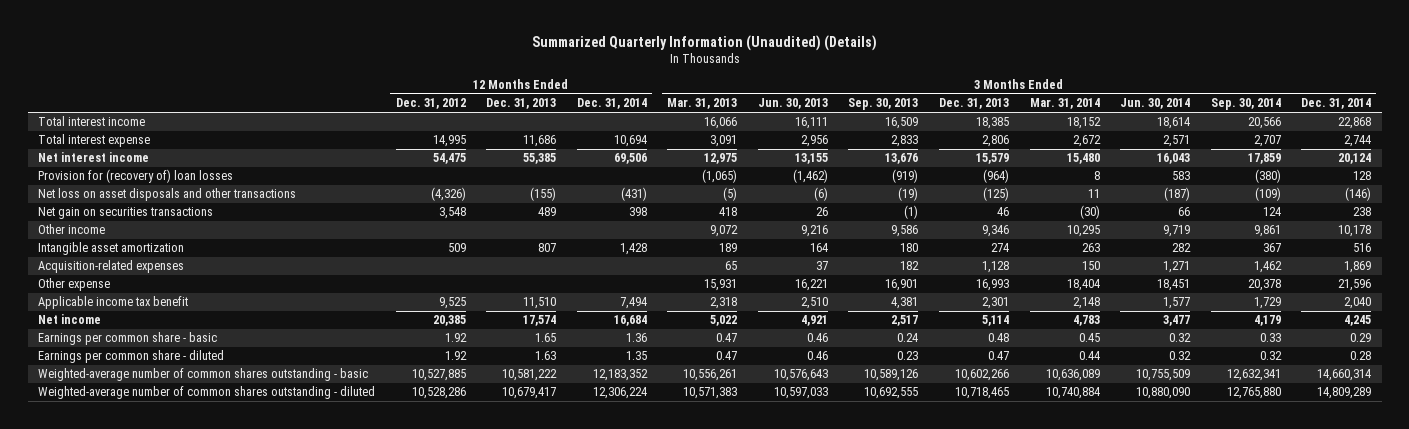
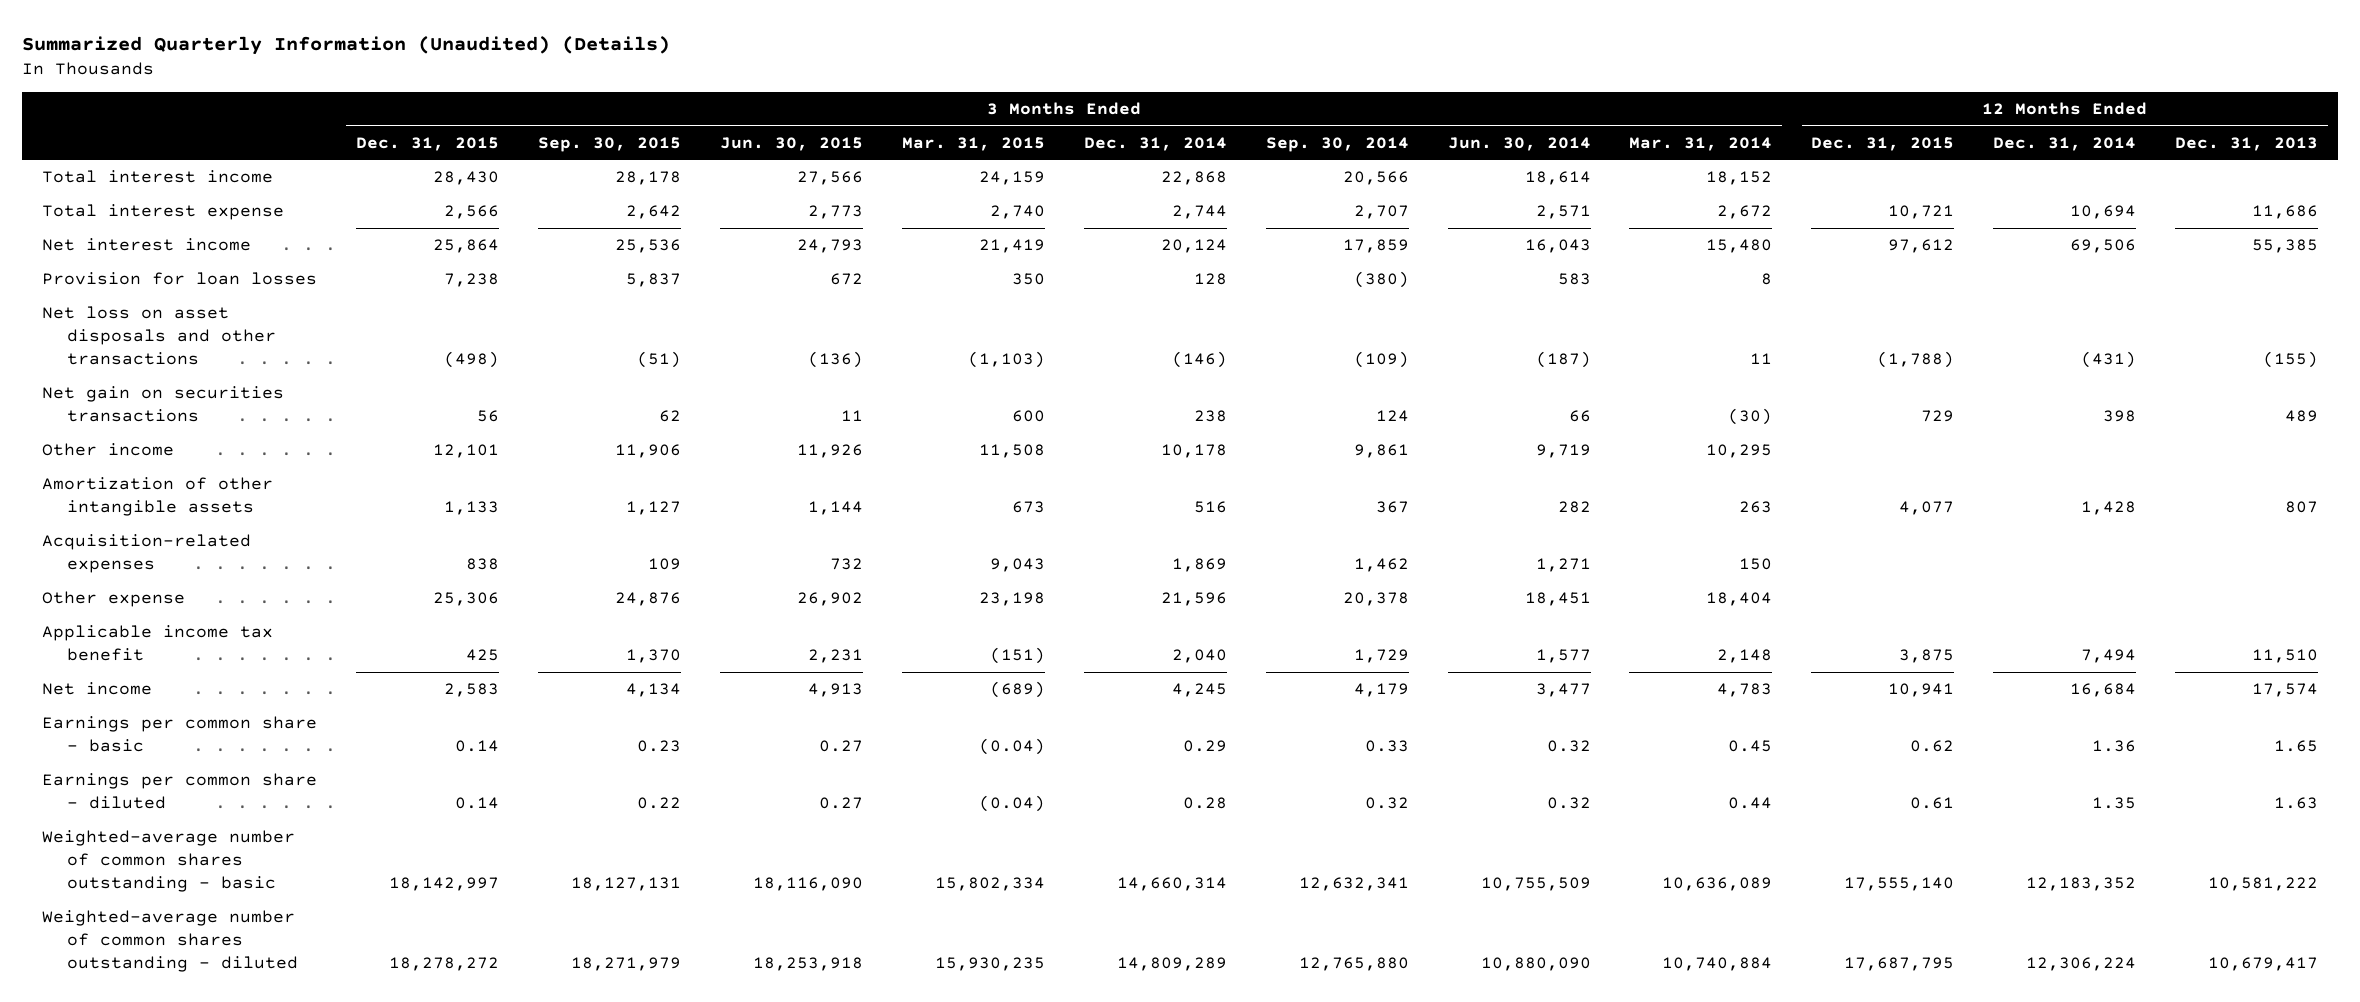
[395,98,466,110] Dec. 31, 2012 -> none
[667,98,738,110] Mar. 31, 2013 -> none
[757,98,828,110] Jun. 30, 2013 -> none
[848,98,919,111] Sep. 30, 2013 -> none
[939,98,1010,110] Dec. 31, 2013 -> none
none -> [355,136,499,151] Dec. 31, 2015
none -> [537,136,681,152] Sep. 30, 2015
none -> [719,136,863,151] Jun. 30, 2015
none -> [901,136,1045,151] Mar. 31, 2015
none -> [1811,136,1955,151] Dec. 31, 2015
[37,169,233,184] Provision for (recovery of) loan losses -> [41,272,317,286] Provision for loan losses
[37,242,184,256] Intangible asset amortization -> [41,477,273,517] Amortization of other intangible assets

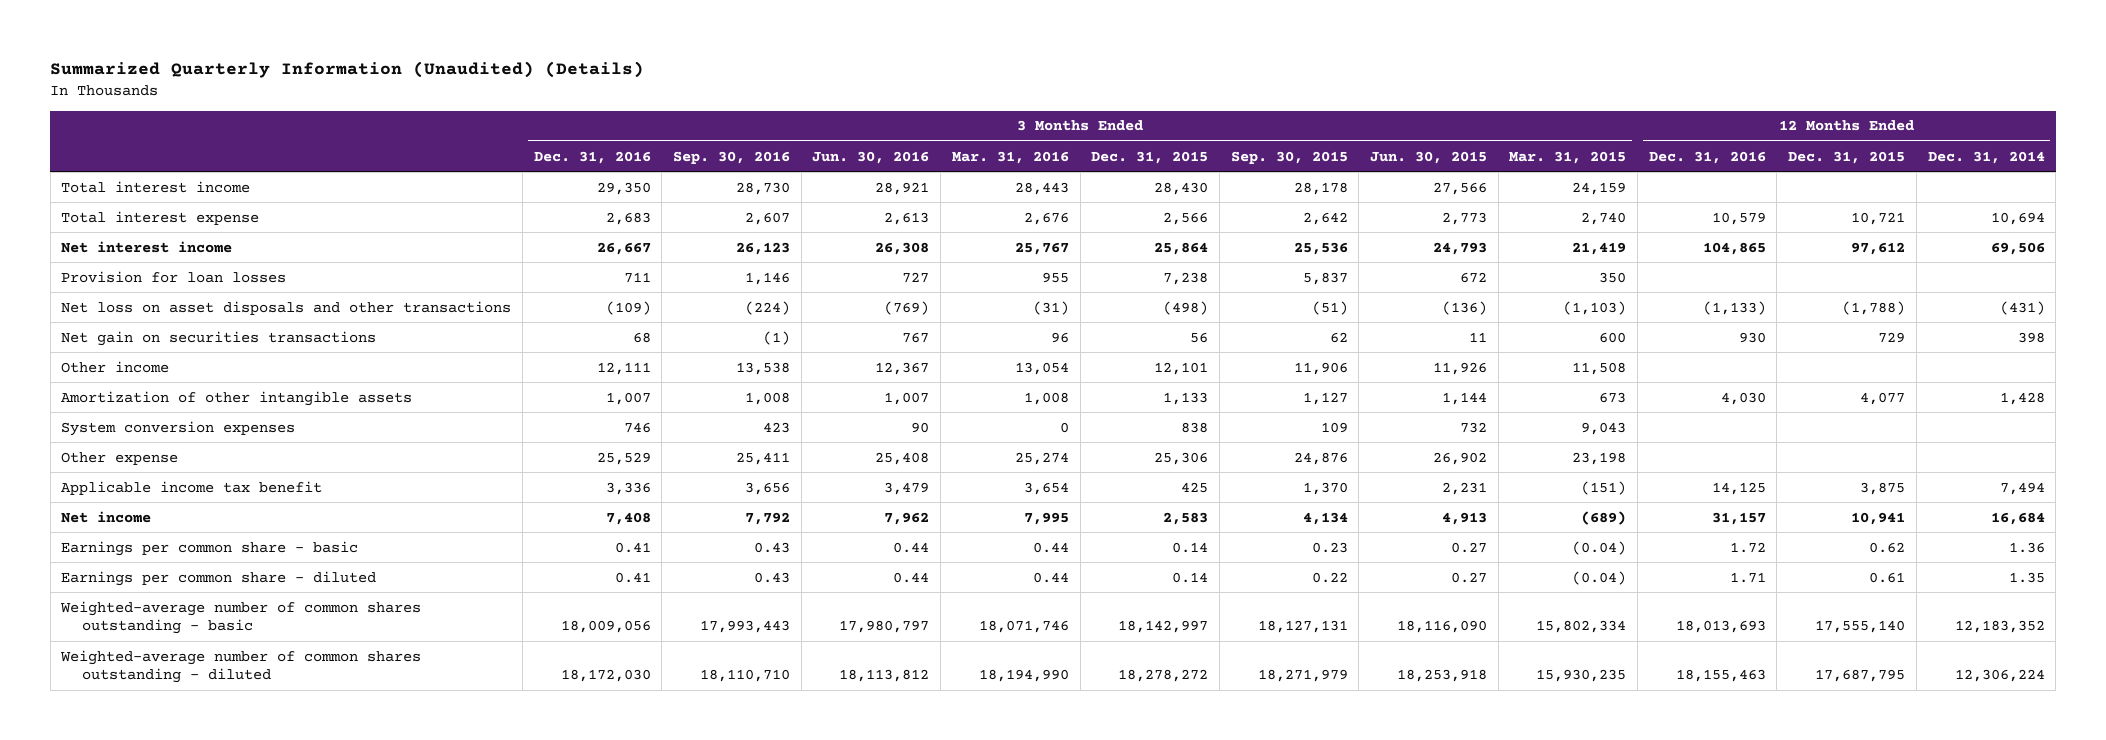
[1083,136,1227,151] Dec. 31, 2014 -> none
[1265,136,1409,152] Sep. 30, 2014 -> none
[1447,136,1591,151] Jun. 30, 2014 -> none
[1629,136,1773,151] Mar. 31, 2014 -> none
[2175,136,2319,151] Dec. 31, 2013 -> none
none -> [533,150,651,164] Dec. 31, 2016
none -> [673,150,791,164] Sep. 30, 2016
none -> [812,150,930,164] Jun. 30, 2016
none -> [951,150,1069,164] Mar. 31, 2016
none -> [1648,150,1766,164] Dec. 31, 2016
[41,534,251,574] Acquisition-related expenses -> [61,420,296,436] System conversion expenses

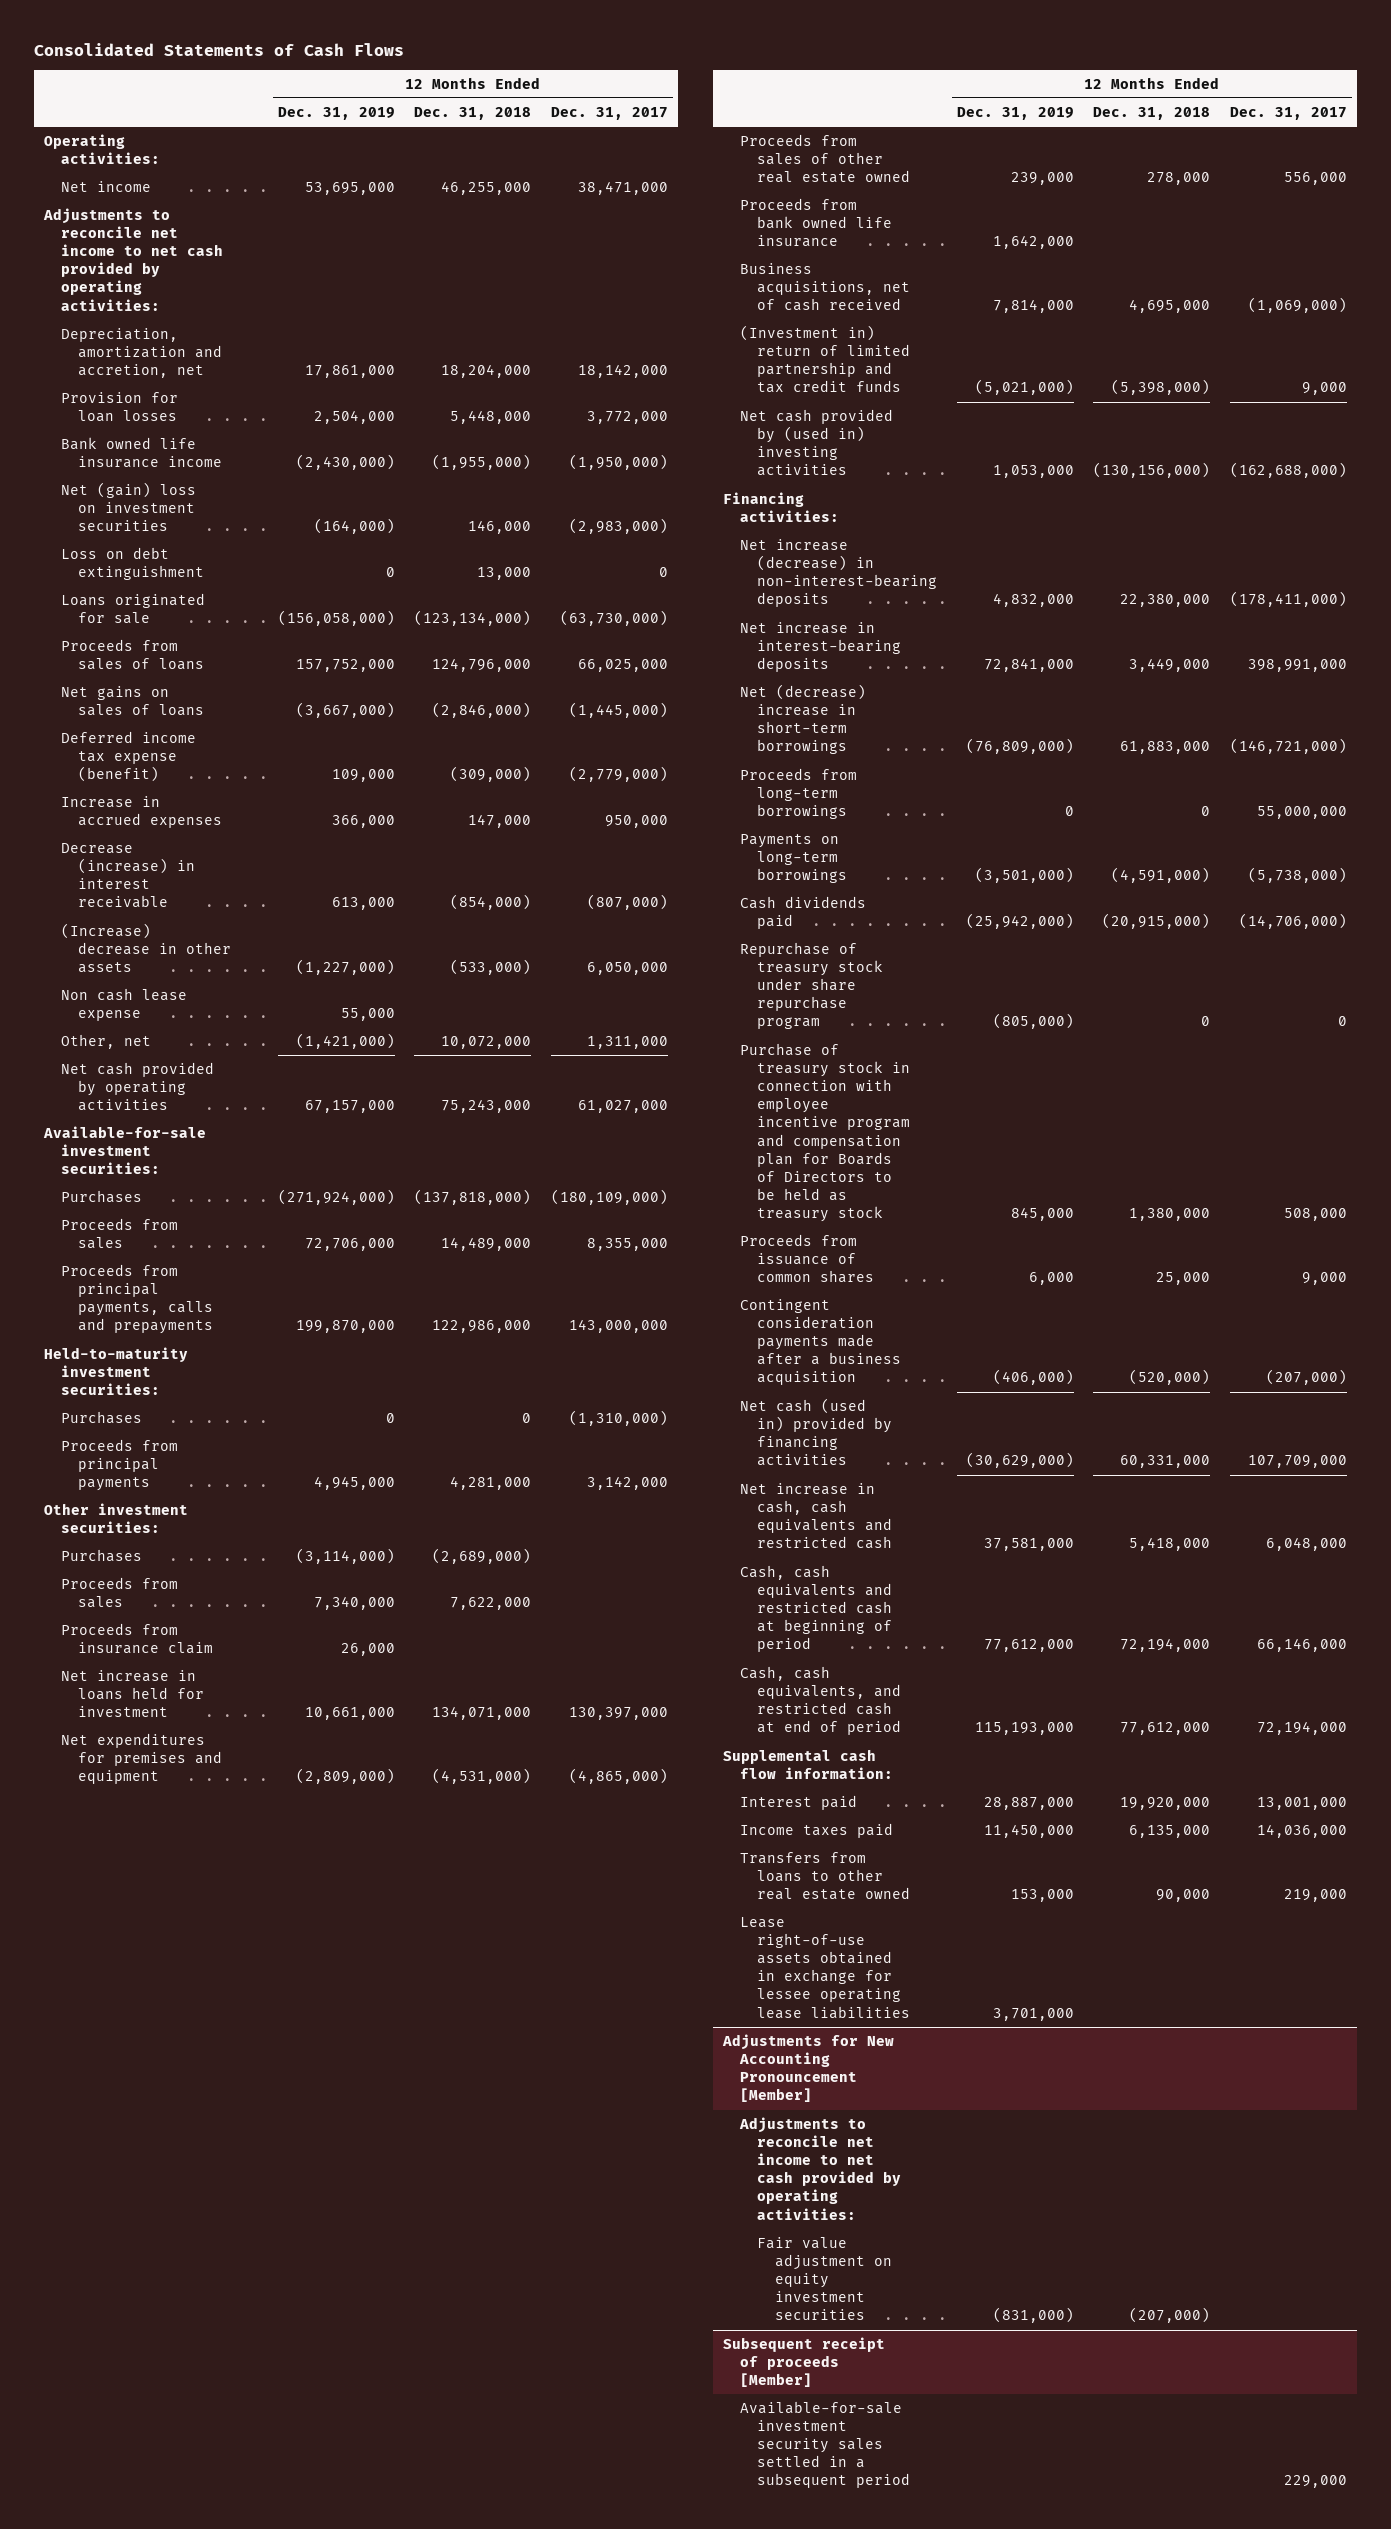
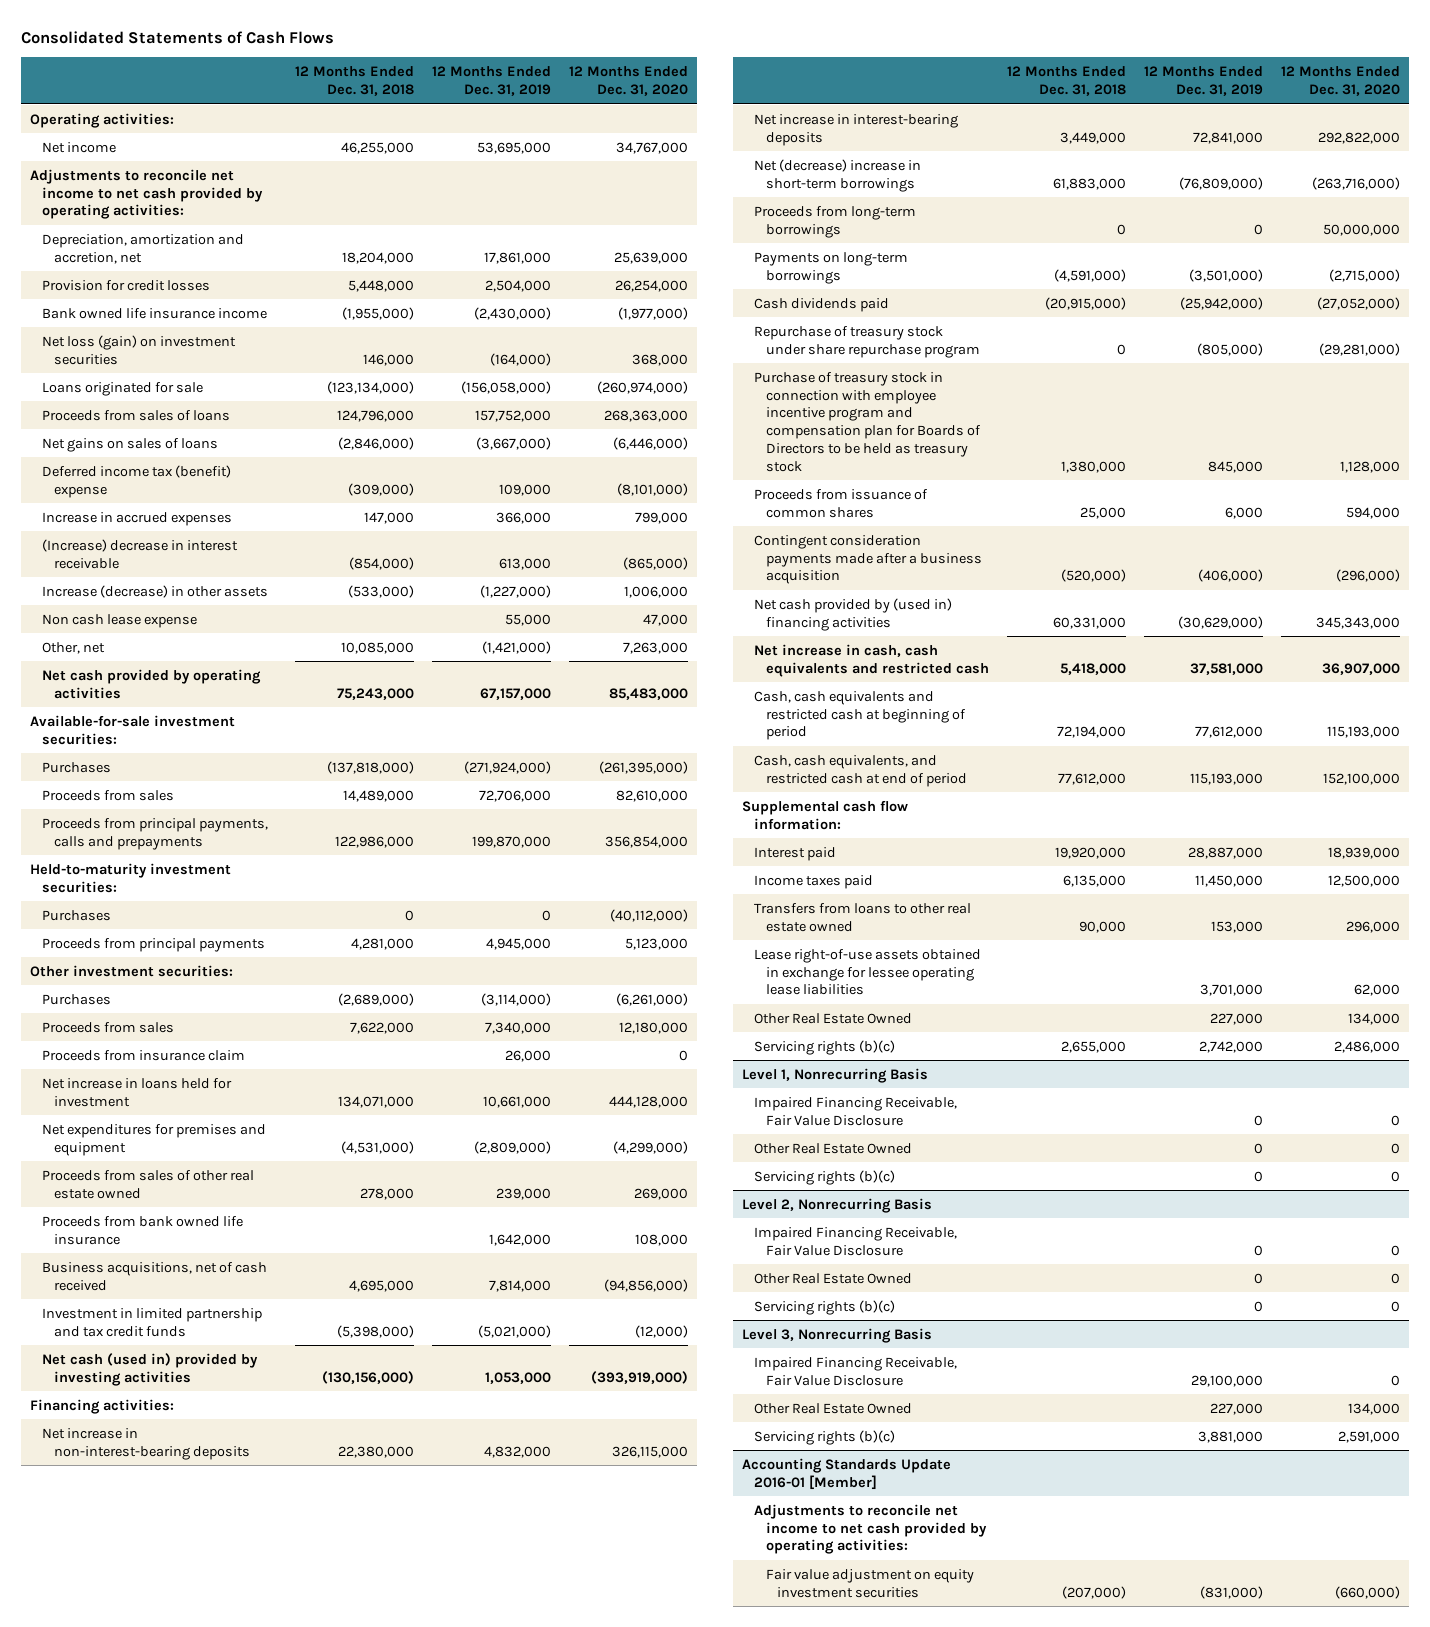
[550,107,668,121] Dec. 31, 2017 -> none
none -> [568,66,688,97] 12 Months Ended Dec. 31, 2020
[61,392,179,423] Provision for loan losses -> [41,279,210,291] Provision for credit losses
[61,547,205,581] Loss on debt extinguishment -> none
[61,482,197,532] Net (gain) loss on investment securities -> [41,334,236,365] Net loss (gain) on investment securities
[61,731,197,783] Deferred income tax expense (benefit) -> [41,464,231,498] Deferred income tax (benefit) expense
[61,843,196,909] Decrease (increase) in interest receivable -> [41,538,238,569] (Increase) decrease in interest receivable
[61,923,232,974] (Increase) decrease in other assets -> [41,584,268,598] Increase (decrease) in other assets
[441,1036,532,1050] 10,072,000 -> [340,641,414,654] 10,085,000
[739,325,911,394] (Investment in) return of limited partnership and tax credit funds -> [41,1307,262,1337] Investment in limited partnership and tax credit funds
[739,409,893,477] Net cash provided by (used in) investing activities -> [41,1352,258,1386] Net cash (used in) provided by investing activities
[739,539,938,608] Net increase (decrease) in non-interest-bearing deposits -> [41,1427,250,1460] Net increase in non-interest-bearing deposits
[739,1398,893,1467] Net cash (used in) provided by financing activities -> [753,597,952,631] Net cash provided by (used in) financing activities
[721,2034,894,2103] Adjustments for New Accounting Pronouncement [Member] -> none
none -> [753,1012,912,1024] Other Real Estate Owned
none -> [753,1039,895,1055] Servicing rights (b)(c)
none -> [741,1067,928,1083] Level 1, Nonrecurring Basis
none -> [753,1096,957,1126] Impaired Financing Receivable, Fair Value Disclosure
none -> [753,1142,912,1154] Other Real Estate Owned
none -> [753,1169,895,1185] Servicing rights (b)(c)
none -> [741,1197,932,1213] Level 2, Nonrecurring Basis
none -> [753,1226,957,1256] Impaired Financing Receivable, Fair Value Disclosure
none -> [753,1272,912,1284] Other Real Estate Owned
none -> [753,1299,895,1315] Servicing rights (b)(c)
none -> [741,1327,932,1343] Level 3, Nonrecurring Basis
none -> [753,1356,957,1386] Impaired Financing Receivable, Fair Value Disclosure
none -> [753,1402,912,1414] Other Real Estate Owned
none -> [753,1429,895,1445] Servicing rights (b)(c)
none -> [741,1457,951,1490] Accounting Standards Update 2016-01 [Member]
[722,2337,885,2388] Subsequent receipt of proceeds [Member] -> none
[739,2401,911,2489] Available-for-sale investment security sales settled in a subsequent period -> none

